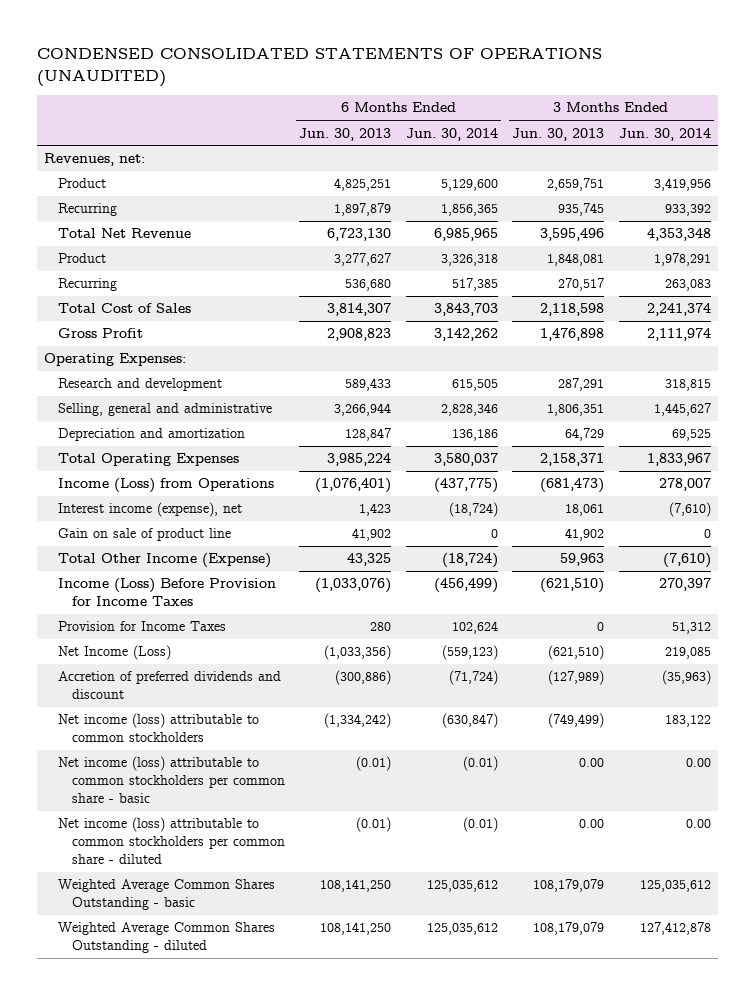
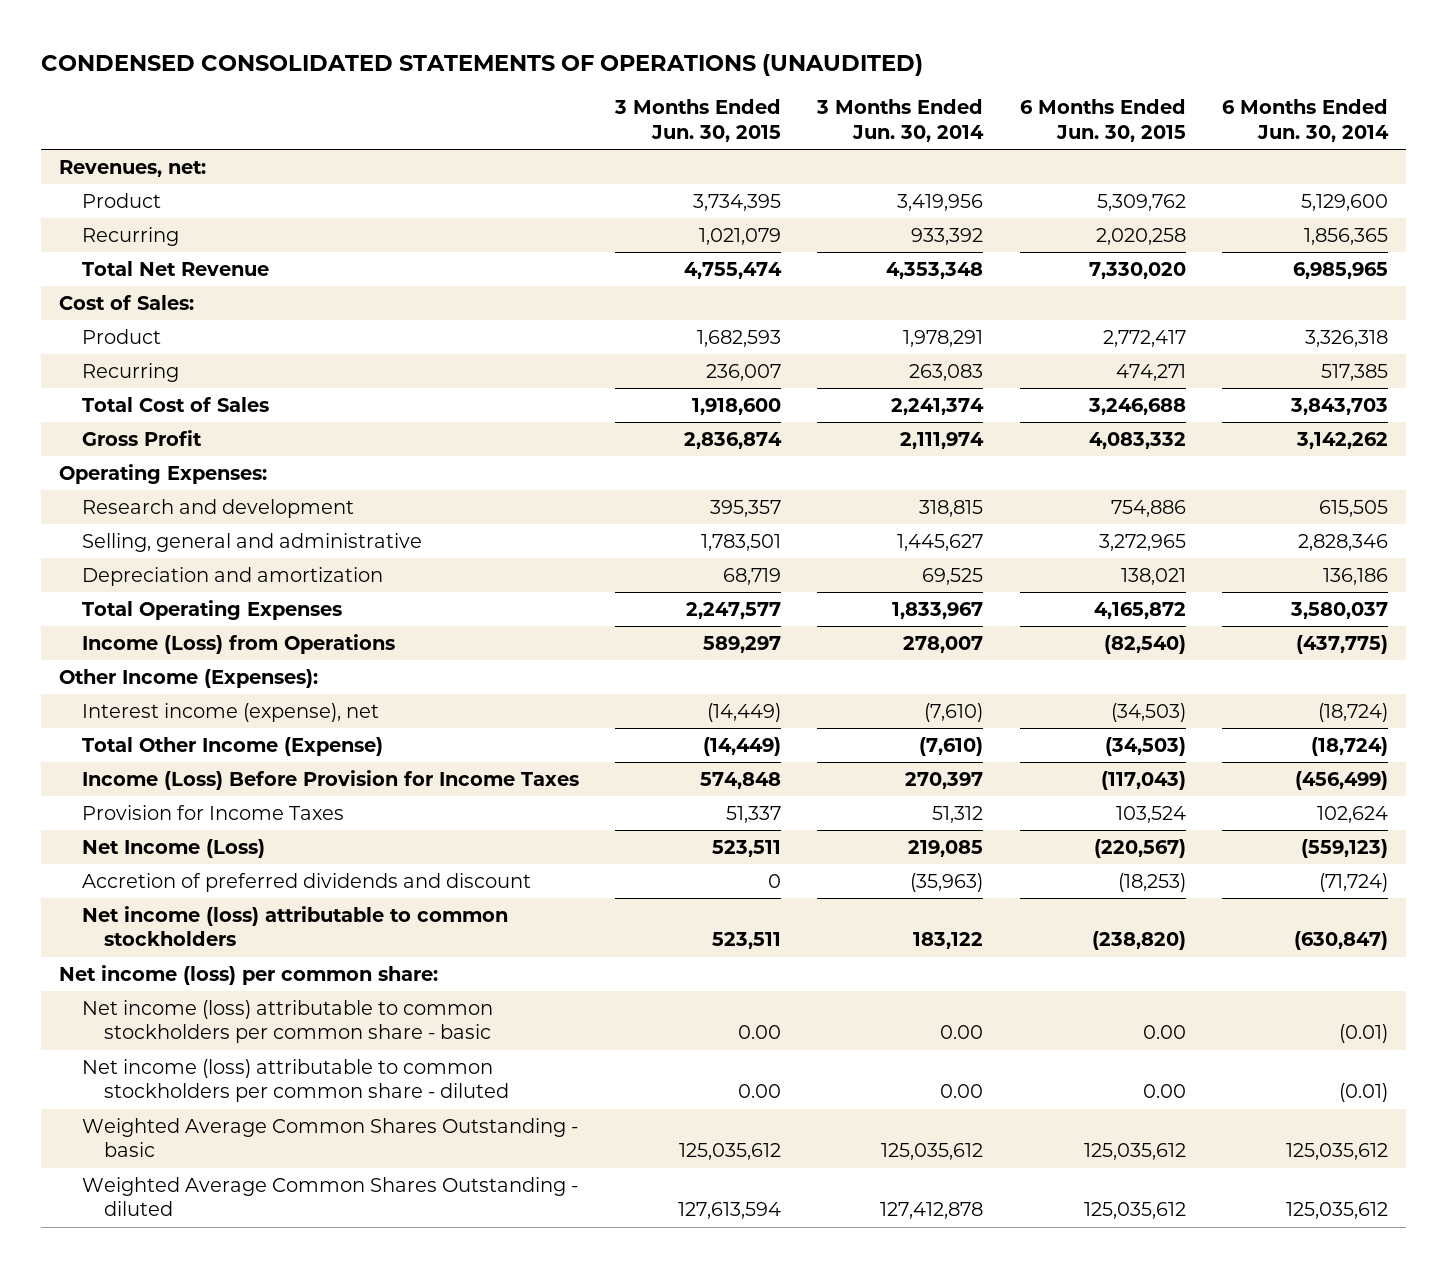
[299,127,392,141] Jun. 30, 2013 -> none
[512,127,605,141] Jun. 30, 2013 -> none
none -> [613,99,781,142] 3 Months Ended Jun. 30, 2015
none -> [1019,99,1186,142] 6 Months Ended Jun. 30, 2015
none -> [58,294,194,310] Cost of Sales:
none -> [58,668,318,688] Other Income (Expenses):
[58,528,232,542] Gain on sale of product line -> none
none -> [58,964,438,985] Net income (loss) per common share:

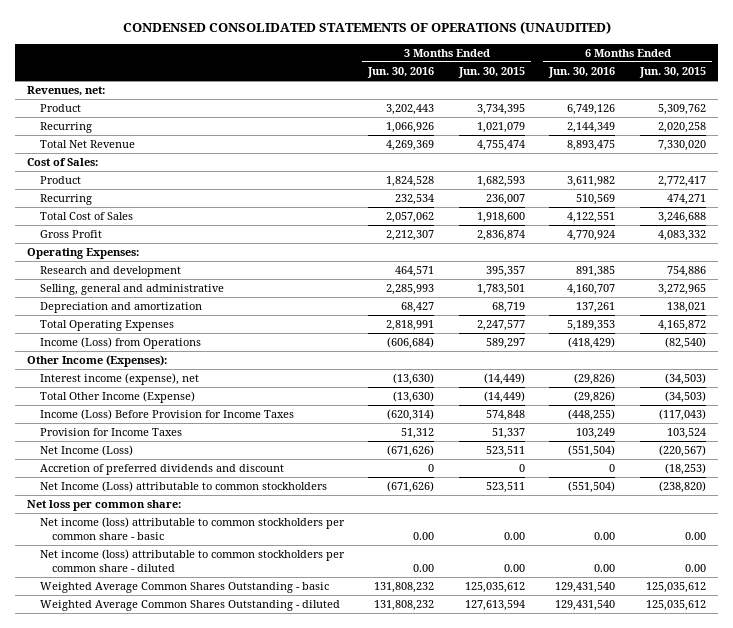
[816,99,985,142] 3 Months Ended Jun. 30, 2014 -> none
[1222,99,1390,142] 6 Months Ended Jun. 30, 2014 -> none
none -> [367,67,435,79] Jun. 30, 2016
none -> [548,67,616,79] Jun. 30, 2016
[81,905,508,947] Net income (loss) attributable to common stockholders -> [39,481,327,493] Net Income (Loss) attributable to common stockholders
[58,964,438,985] Net income (loss) per common share: -> [27,500,182,512] Net loss per common share:

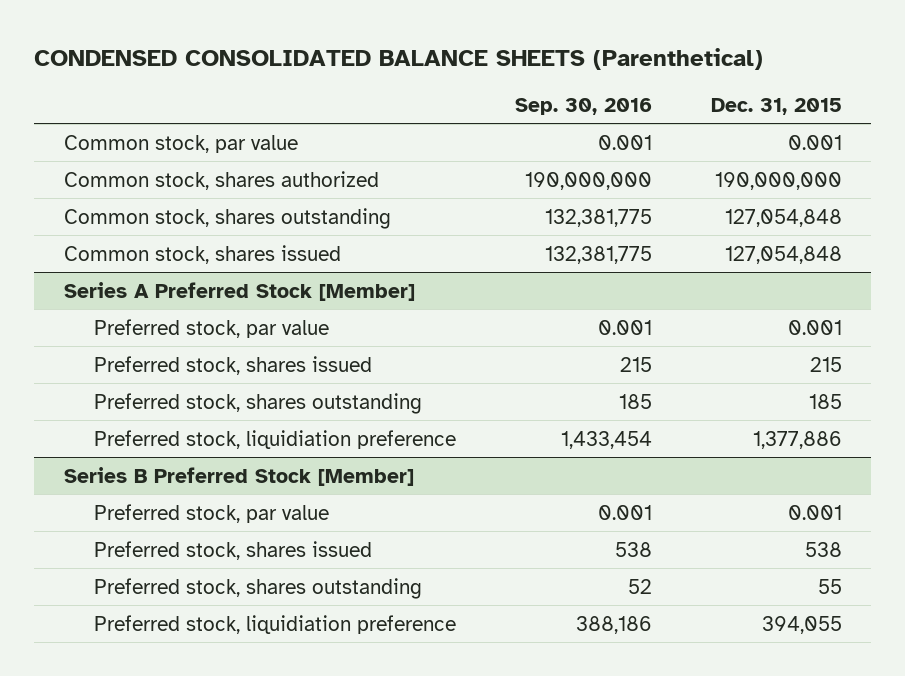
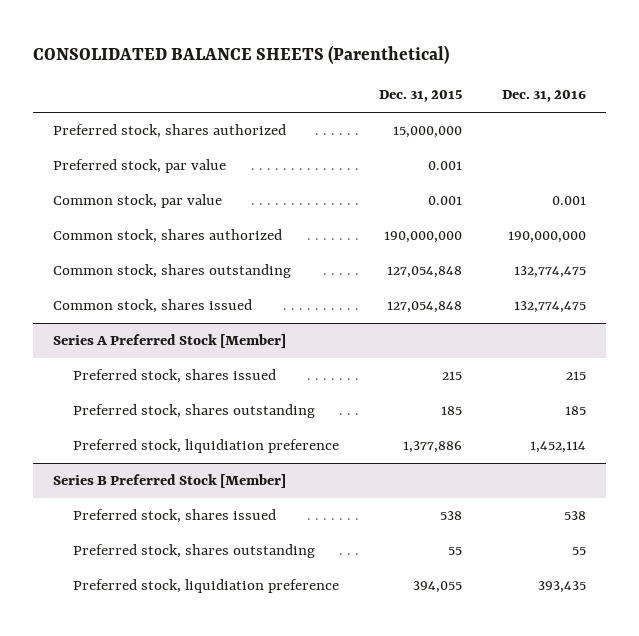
[33,47,763,70] CONDENSED CONSOLIDATED BALANCE SHEETS (Parenthetical) -> [32,44,449,64] CONSOLIDATED BALANCE SHEETS (Parenthetical)
[514,97,652,115] Sep. 30, 2016 -> none
none -> [501,90,586,103] Dec. 31, 2016
none -> [52,124,286,139] Preferred stock, shares authorized
none -> [52,159,226,174] Preferred stock, par value
[93,318,329,338] Preferred stock, par value -> none
[93,503,329,523] Preferred stock, par value -> none

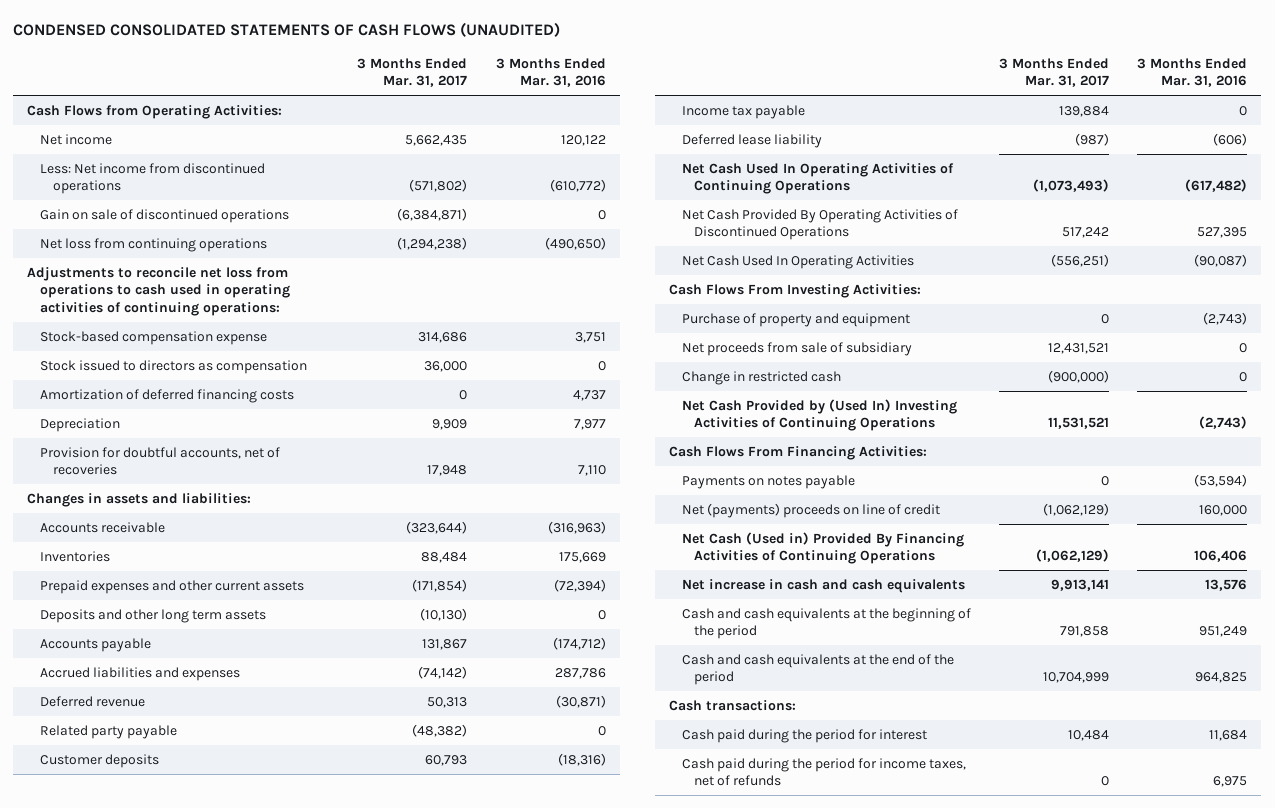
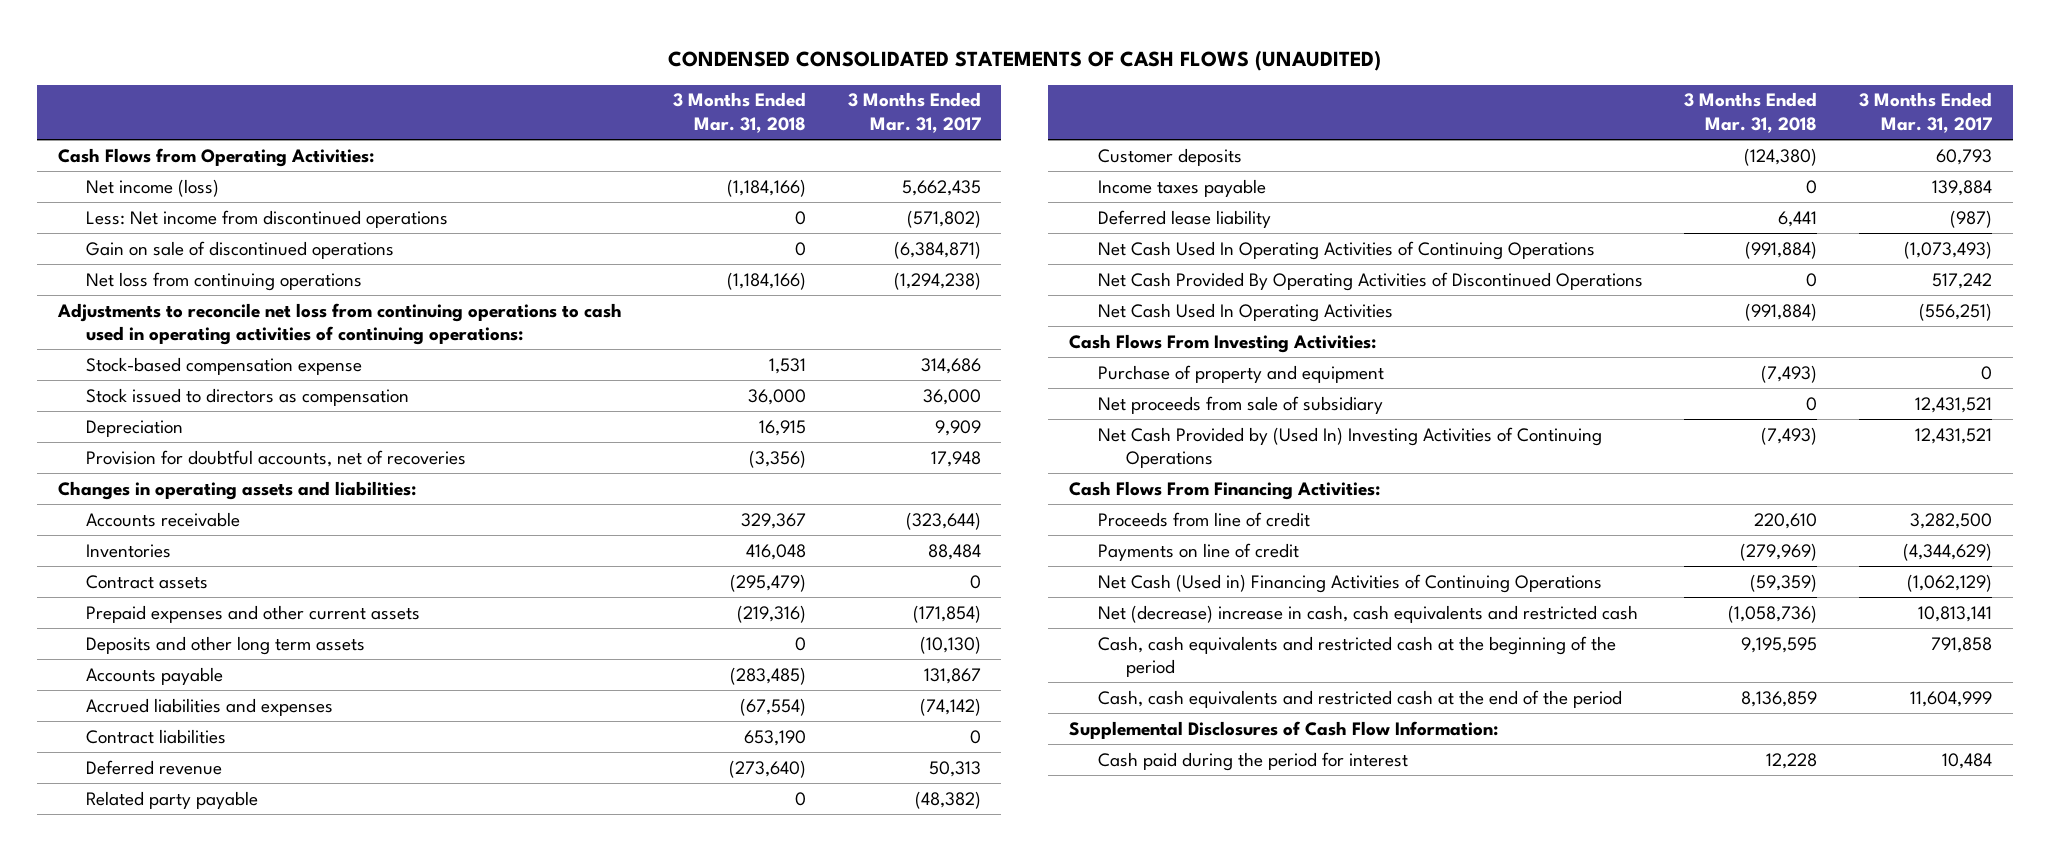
[495,57,606,88] 3 Months Ended Mar. 31, 2016 -> none
none -> [672,92,806,134] 3 Months Ended Mar. 31, 2018
[40,133,113,145] Net income -> [86,178,220,197] Net income (loss)
[27,266,291,316] Adjustments to reconcile net loss from operations to cash used in operating activities of continuing operations: -> [56,302,622,346] Adjustments to reconcile net loss from continuing operations to cash used in operating activities of continuing operations:
[40,388,295,403] Amortization of deferred financing costs -> none
[27,492,252,507] Changes in assets and liabilities: -> [57,480,416,500] Changes in operating assets and liabilities:
none -> [86,574,209,589] Contract assets
none -> [86,728,227,744] Contract liabilities
[681,104,805,119] Income tax payable -> [1097,178,1266,197] Income taxes payable
[681,370,841,385] Change in restricted cash -> none
[1047,417,1109,430] 11,531,521 -> [1915,427,1993,444] 12,431,521
[681,474,855,489] Payments on notes payable -> none
[668,699,796,711] Cash transactions: -> none
none -> [1097,511,1310,527] Proceeds from line of credit
[681,502,940,518] Net (payments) proceeds on line of credit -> [1097,542,1299,561] Payments on line of credit
[1042,502,1109,516] (1,062,129) -> [1903,542,1993,561] (4,344,629)
[681,531,964,565] Net Cash (Used in) Provided By Financing Activities of Continuing Operations -> [1097,573,1602,593] Net Cash (Used in) Financing Activities of Continuing Operations
[681,578,965,593] Net increase in cash and cash equivalents -> [1097,604,1638,623] Net (decrease) increase in cash, cash equivalents and restricted cash
[1050,578,1109,591] 9,913,141 -> [1918,605,1993,622] 10,813,141
[681,607,971,640] Cash and cash equivalents at the beginning of the period -> [1097,635,1616,678] Cash, cash equivalents and restricted cash at the beginning of the period
[681,653,954,686] Cash and cash equivalents at the end of the period -> [1097,689,1622,708] Cash, cash equivalents and restricted cash at the end of the period
[1042,672,1109,684] 10,704,999 -> [1910,690,1993,707] 11,604,999
none -> [1069,720,1499,739] Supplemental Disclosures of Cash Flow Information:
[681,757,966,787] Cash paid during the period for income taxes, net of refunds -> none

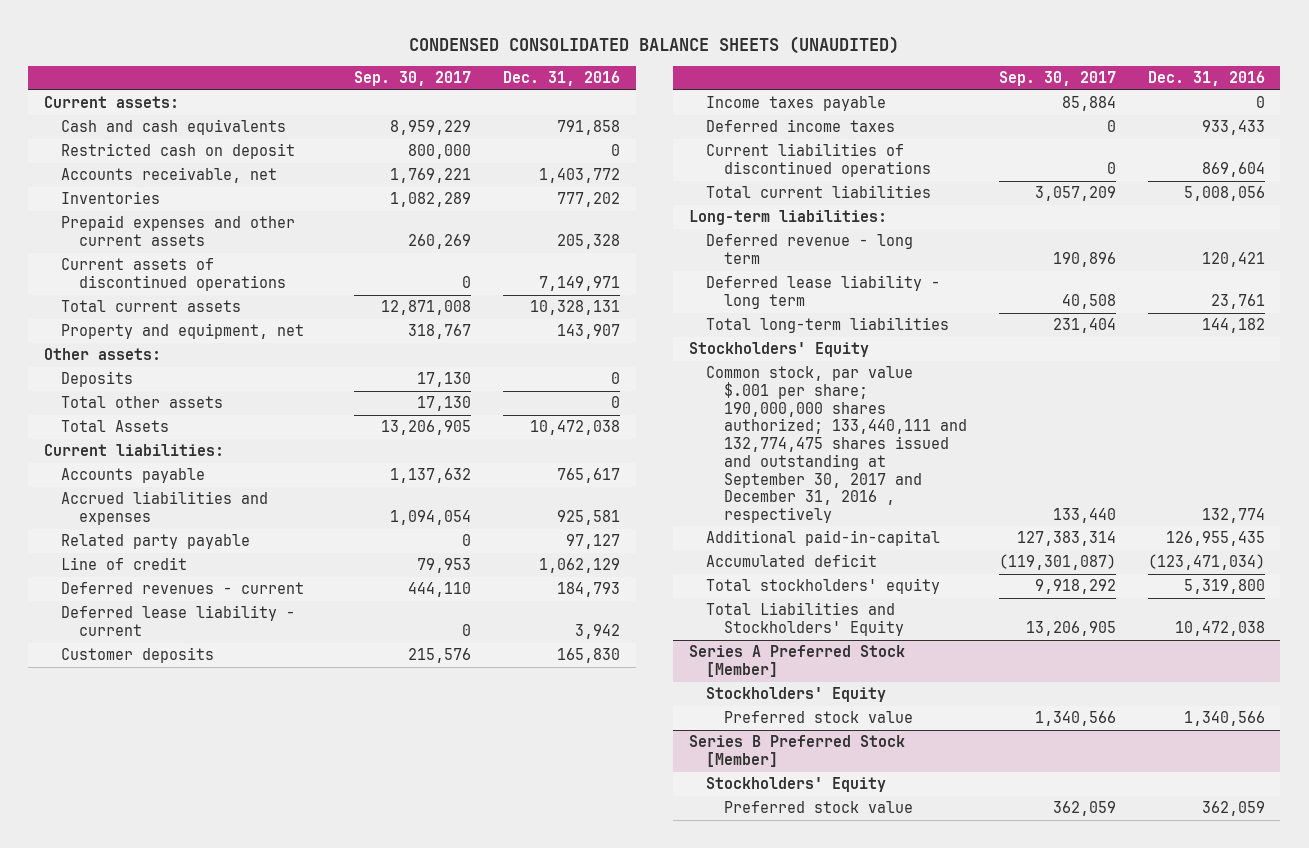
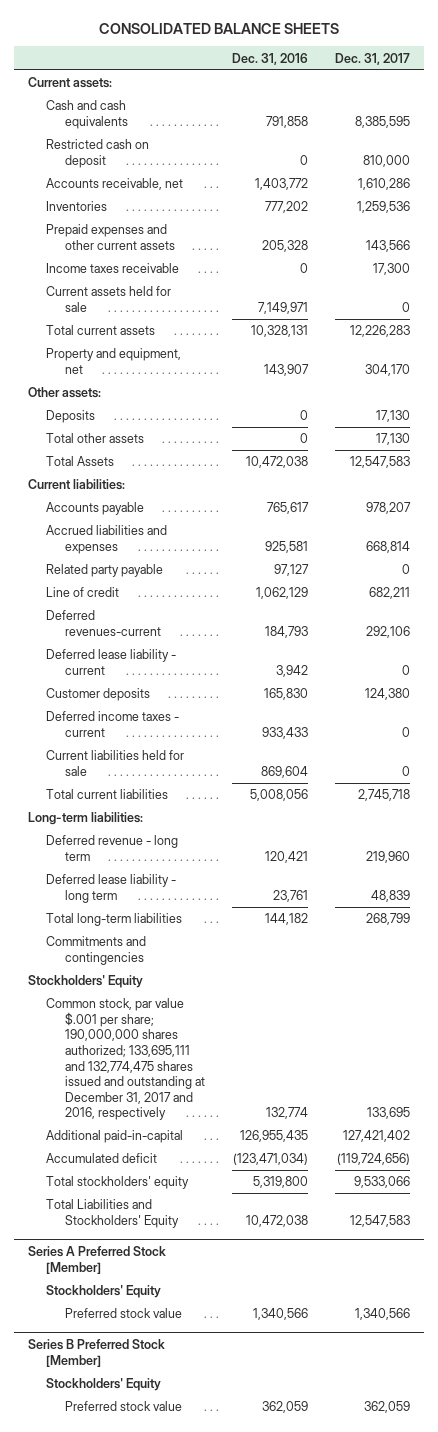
[409,36,900,55] CONDENSED CONSOLIDATED BALANCE SHEETS (UNAUDITED) -> [98,22,339,34] CONSOLIDATED BALANCE SHEETS
[353,71,471,87] Sep. 30, 2017 -> none
none -> [335,52,411,65] Dec. 31, 2017
none -> [46,263,180,274] Income taxes receivable
[61,258,286,292] Current assets of discontinued operations -> [46,286,172,312] Current assets held for sale
[61,582,305,595] Deferred revenues - current -> [46,610,162,636] Deferred revenues-current
[706,96,887,112] Income taxes payable -> none
[706,119,896,133] Deferred income taxes -> [46,711,180,737] Deferred income taxes - current
[706,143,931,178] Current liabilities of discontinued operations -> [46,750,185,776] Current liabilities held for sale
none -> [46,936,147,965] Commitments and contingencies
[706,366,967,523] Common stock, par value $.001 per share; 190,000,000 shares authorized; 133,440,111 and 132,774,475 shares issued and outstanding at September 30, 2017 and December 31, 2016 , respectively -> [46,998,206,1121] Common stock, par value $.001 per share; 190,000,000 shares authorized; 133,695,111 and 132,774,475 shares issued and outstanding at December 31, 2017 and 2016, respectively

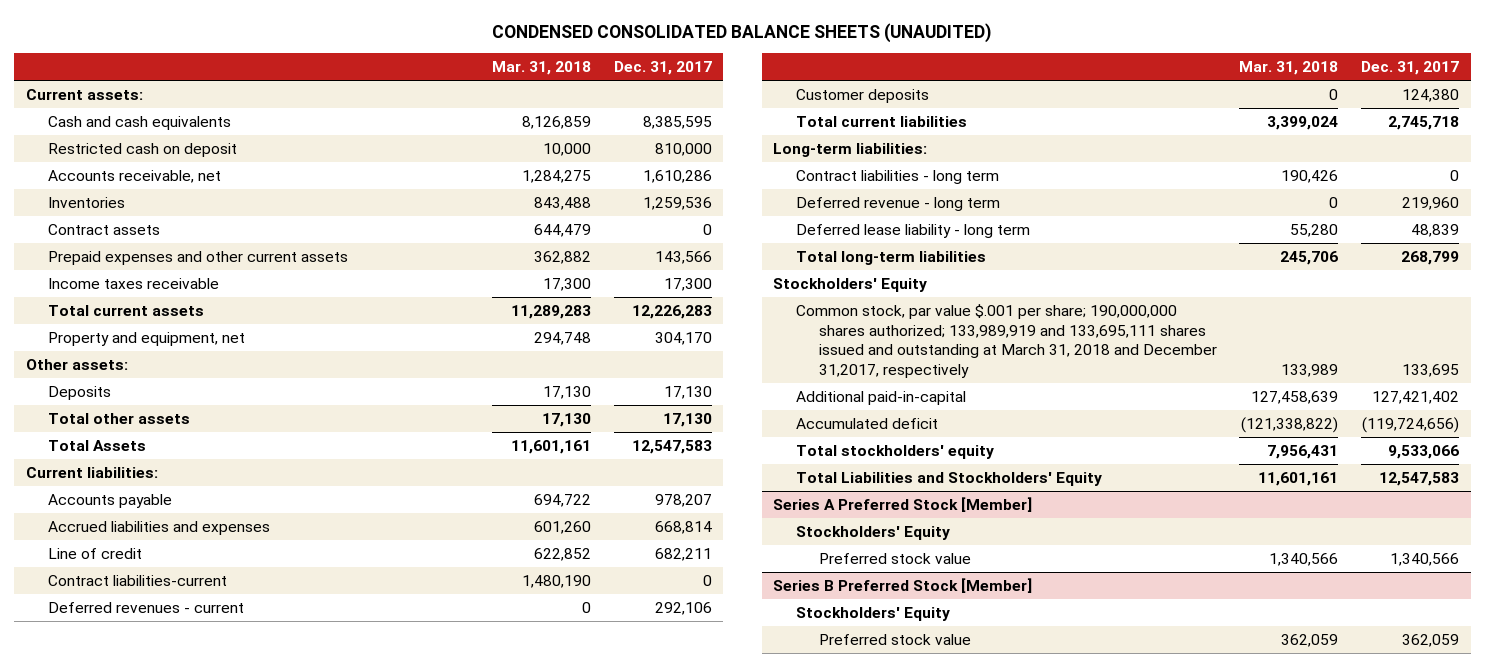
[98,22,339,34] CONSOLIDATED BALANCE SHEETS -> [492,23,992,44] CONDENSED CONSOLIDATED BALANCE SHEETS (UNAUDITED)
[232,52,309,65] Dec. 31, 2016 -> none
none -> [492,61,592,76] Mar. 31, 2018
none -> [48,223,161,235] Contract assets
[46,286,172,312] Current assets held for sale -> none
[46,564,164,578] Related party payable -> none
[46,649,177,675] Deferred lease liability - current -> none
none -> [48,574,228,586] Contract liabilities-current
[46,610,162,636] Deferred revenues-current -> [48,601,245,613] Deferred revenues - current
[46,711,180,737] Deferred income taxes - current -> none
[46,750,185,776] Current liabilities held for sale -> none
none -> [795,169,999,184] Contract liabilities - long term
[46,936,147,965] Commitments and contingencies -> none
[46,998,206,1121] Common stock, par value $.001 per share; 190,000,000 shares authorized; 133,695,111 and 132,774,475 shares issued and outstanding at December 31, 2017 and 2016, respectively -> [795,303,1217,378] Common stock, par value $.001 per share; 190,000,000 shares authorized; 133,989,919 and 133,695,111 shares issued and outstanding at March 31, 2018 and December 31,2017, respectively

